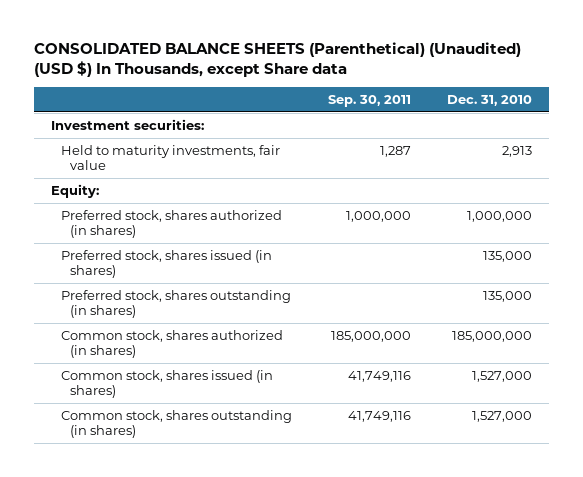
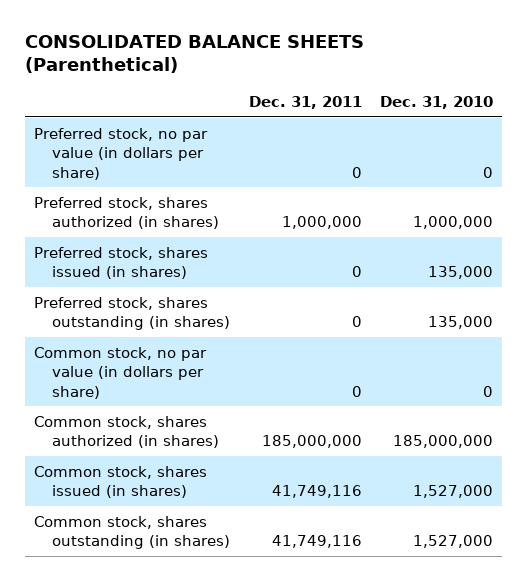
[33,41,521,78] CONSOLIDATED BALANCE SHEETS (Parenthetical) (Unaudited) (USD $) In Thousands, except Share data -> [24,35,364,74] CONSOLIDATED BALANCE SHEETS (Parenthetical)
[327,95,411,108] Sep. 30, 2011 -> none
none -> [248,96,362,110] Dec. 31, 2011
[51,118,205,130] Investment securities: -> none
[60,144,280,171] Held to maturity investments, fair value -> none
[51,183,100,198] Equity: -> none
none -> [33,127,208,180] Preferred stock, no par value (in dollars per share)
none -> [33,346,207,399] Common stock, no par value (in dollars per share)

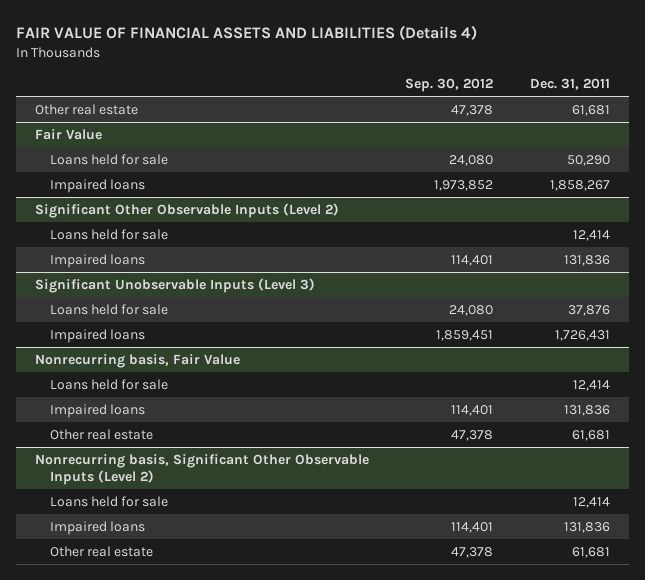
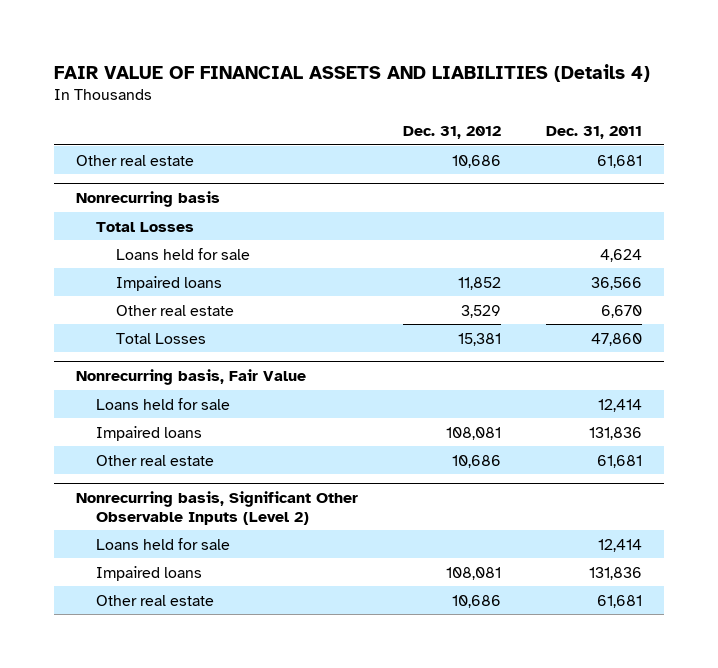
[405,78,494,93] Sep. 30, 2012 -> none
none -> [402,126,501,140] Dec. 31, 2012
[34,129,102,141] Fair Value -> none
[34,203,339,219] Significant Other Observable Inputs (Level 2) -> none
[50,229,169,241] Loans held for sale -> none
[50,254,146,269] Impaired loans -> none
[34,278,315,294] Significant Unobservable Inputs (Level 3) -> none
[50,304,169,316] Loans held for sale -> none
[50,329,146,344] Impaired loans -> none
none -> [76,191,221,208] Nonrecurring basis
none -> [95,221,194,232] Total Losses
[567,155,611,167] 50,290 -> [599,248,642,262] 4,624
[550,180,611,192] 1,858,267 -> [590,276,642,290] 36,566
none -> [115,304,234,316] Other real estate
none -> [115,332,206,344] Total Losses

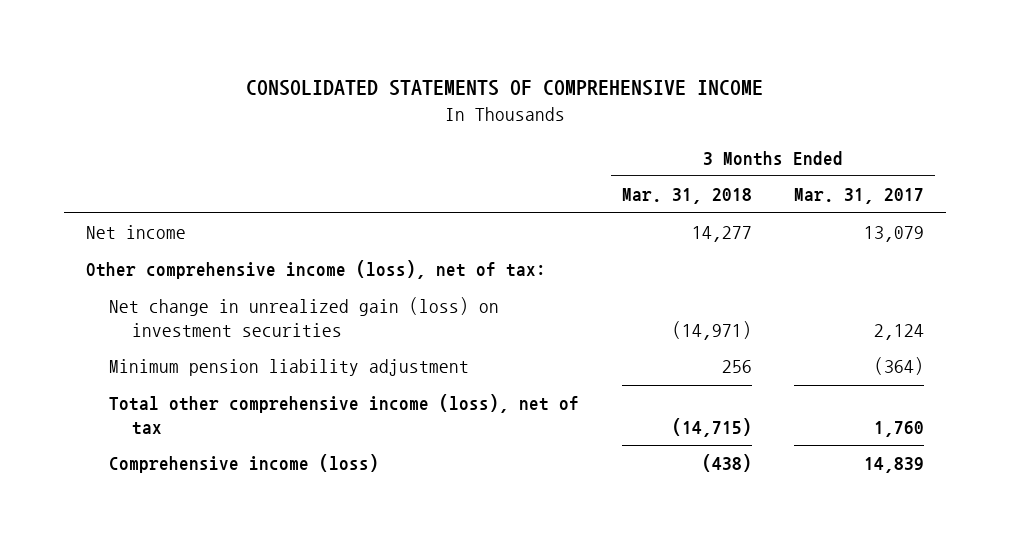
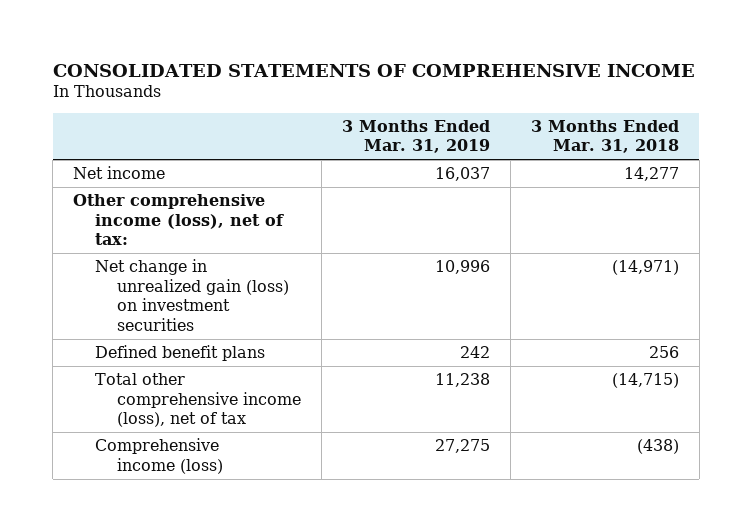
[794,188,925,205] Mar. 31, 2017 -> none
none -> [342,119,491,154] 3 Months Ended Mar. 31, 2019
[108,359,469,377] Minimum pension liability adjustment -> [95,345,266,362] Defined benefit plans

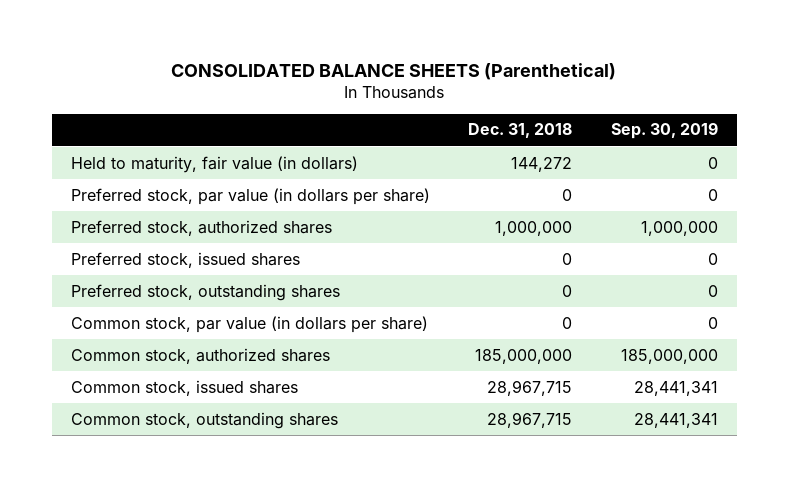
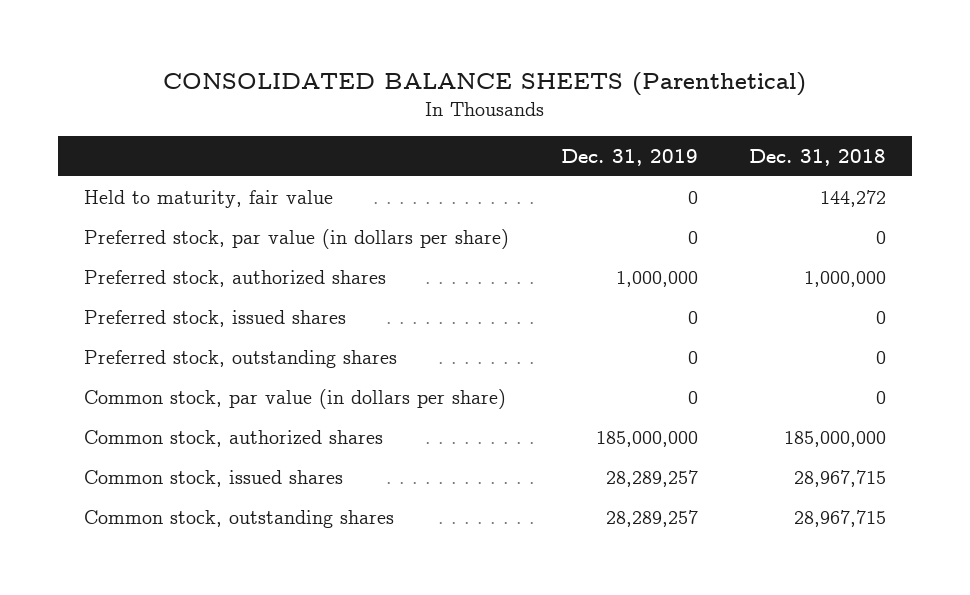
[610,122,718,140] Sep. 30, 2019 -> none
none -> [560,148,698,166] Dec. 31, 2019
[71,155,359,173] Held to maturity, fair value (in dollars) -> [83,189,333,208] Held to maturity, fair value

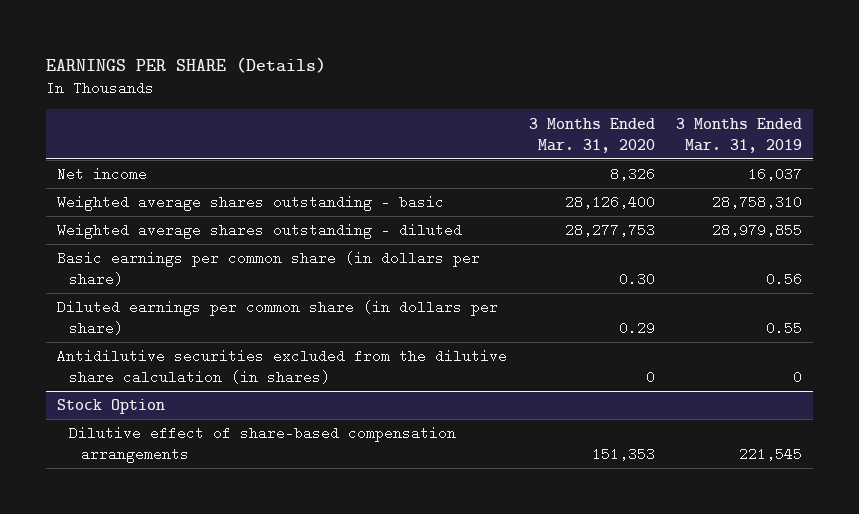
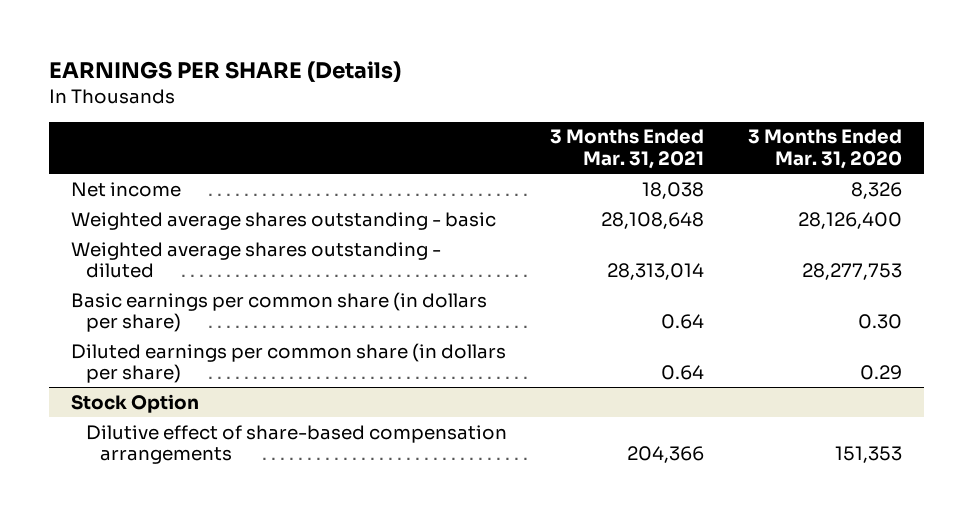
[676,117,803,153] 3 Months Ended Mar. 31, 2019 -> none
none -> [550,129,705,170] 3 Months Ended Mar. 31, 2021
[56,349,507,385] Antidilutive securities excluded from the dilutive share calculation (in shares) -> none

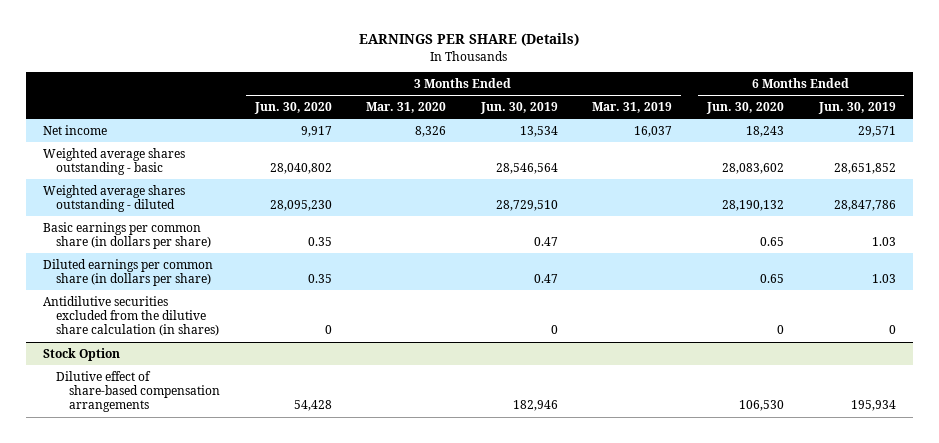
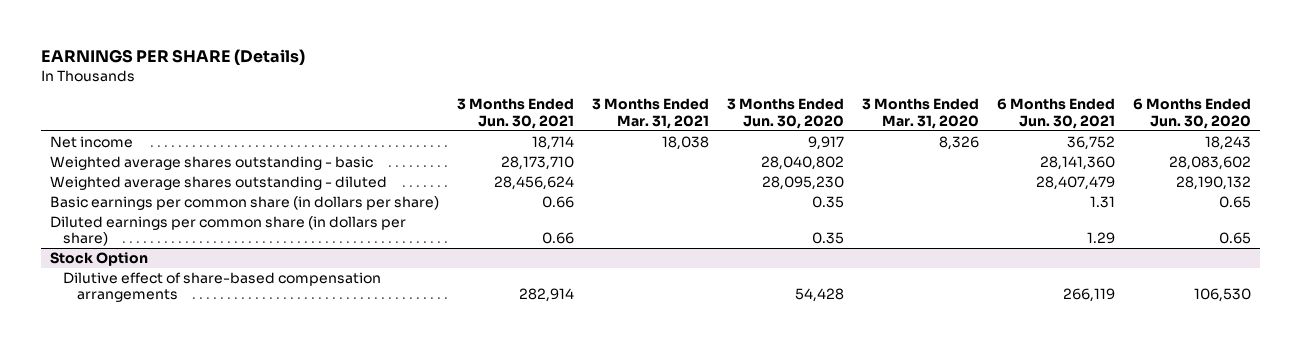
[479,101,558,114] Jun. 30, 2019 -> none
[592,101,673,113] Mar. 31, 2019 -> none
[817,101,896,114] Jun. 30, 2019 -> none
none -> [456,98,574,129] 3 Months Ended Jun. 30, 2021
none -> [591,98,709,129] 3 Months Ended Mar. 31, 2021
none -> [997,98,1116,129] 6 Months Ended Jun. 30, 2021
[43,295,220,337] Antidilutive securities excluded from the dilutive share calculation (in shares) -> none

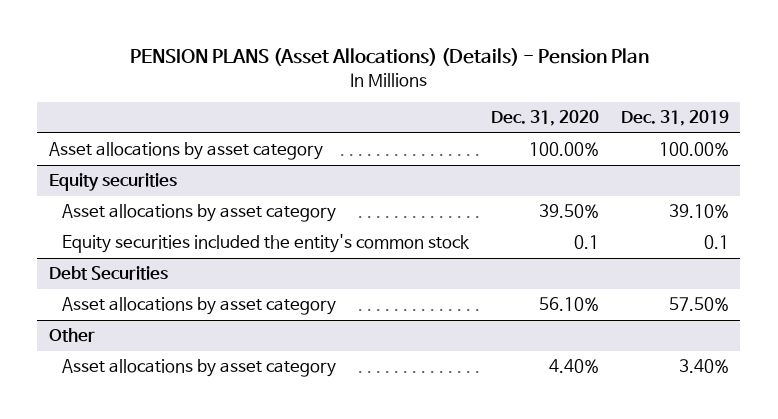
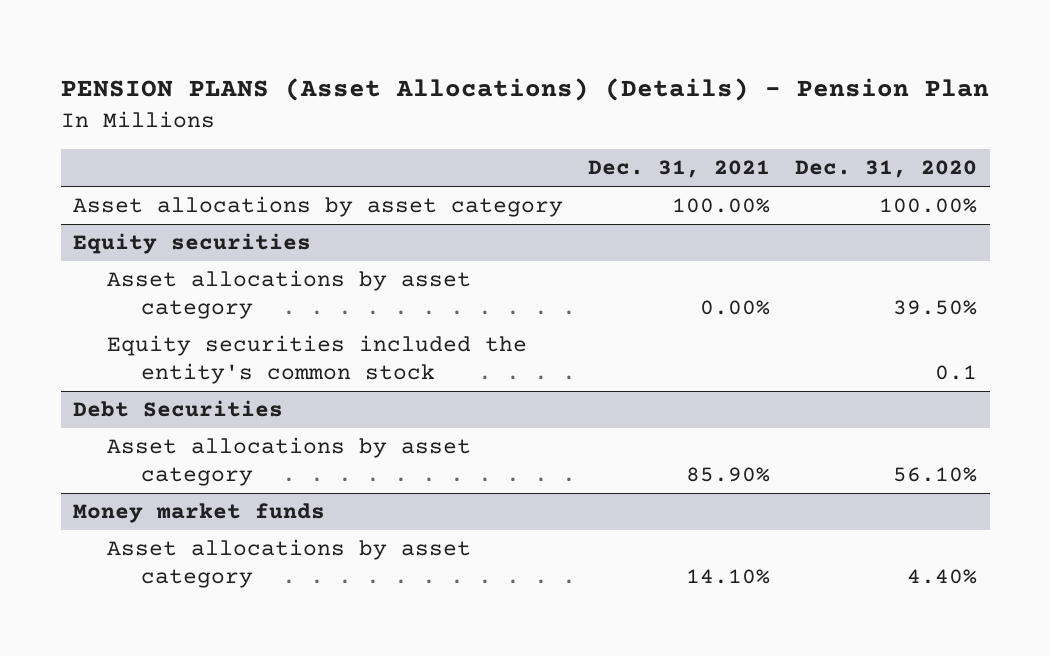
[621,110,730,127] Dec. 31, 2019 -> none
none -> [588,160,771,179] Dec. 31, 2021
[48,328,95,343] Other -> [73,503,326,524] Money market funds

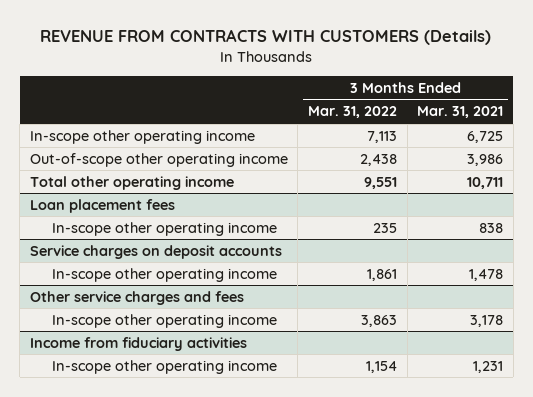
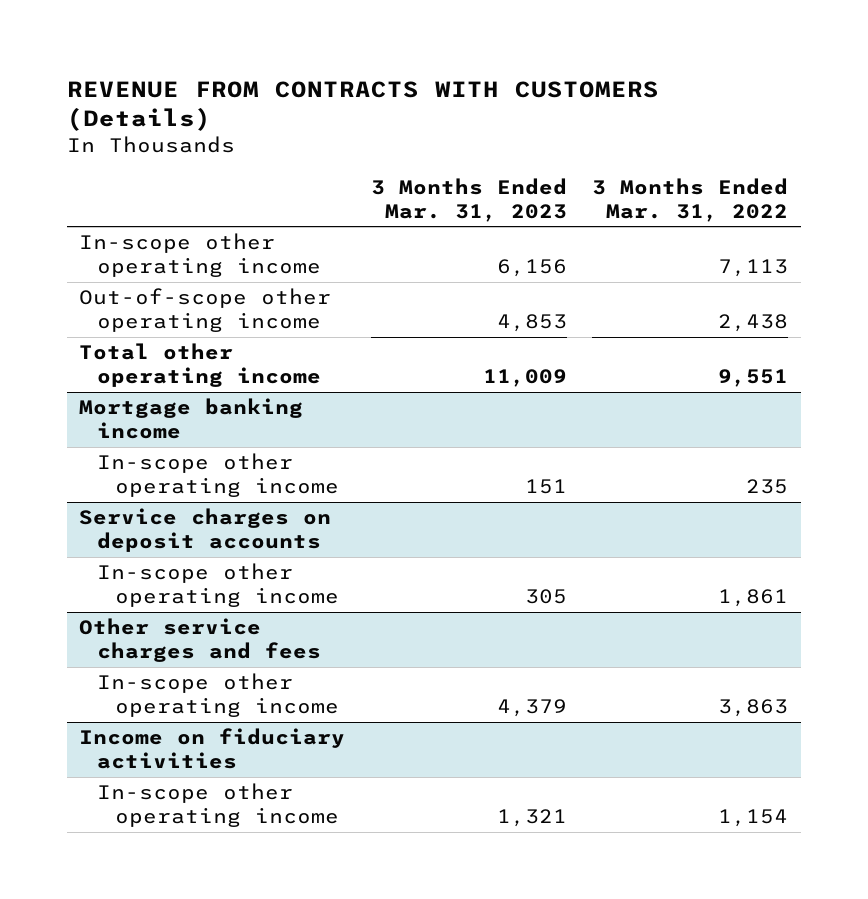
[417,106,504,119] Mar. 31, 2021 -> none
none -> [370,177,567,222] 3 Months Ended Mar. 31, 2023
[29,198,175,213] Loan placement fees -> [79,398,304,439] Mortgage banking income
[29,336,247,351] Income from fiduciary activities -> [79,728,346,769] Income on fiduciary activities

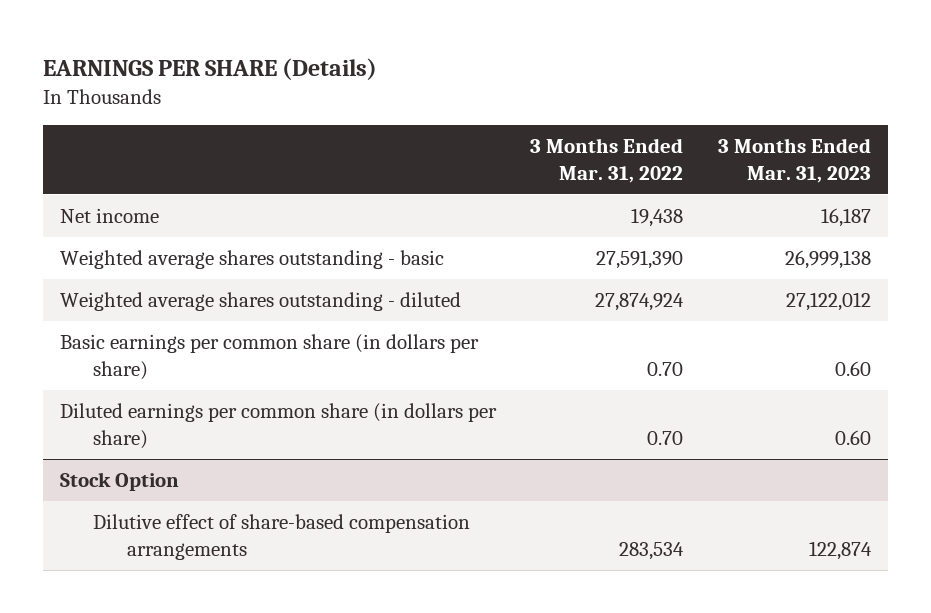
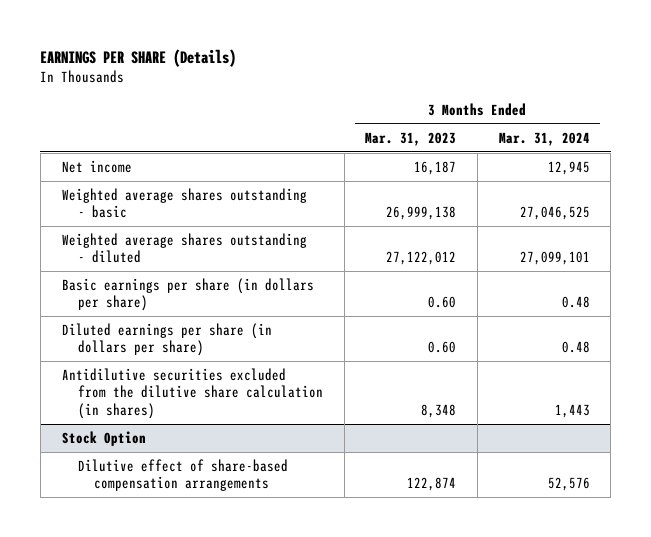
[530,138,684,184] 3 Months Ended Mar. 31, 2022 -> none
none -> [498,131,590,146] Mar. 31, 2024
[60,334,480,381] Basic earnings per common share (in dollars per share) -> [61,277,314,312] Basic earnings per share (in dollars per share)
[60,403,498,450] Diluted earnings per common share (in dollars per share) -> [61,322,272,357] Diluted earnings per share (in dollars per share)
none -> [61,367,324,419] Antidilutive securities excluded from the dilutive share calculation (in shares)

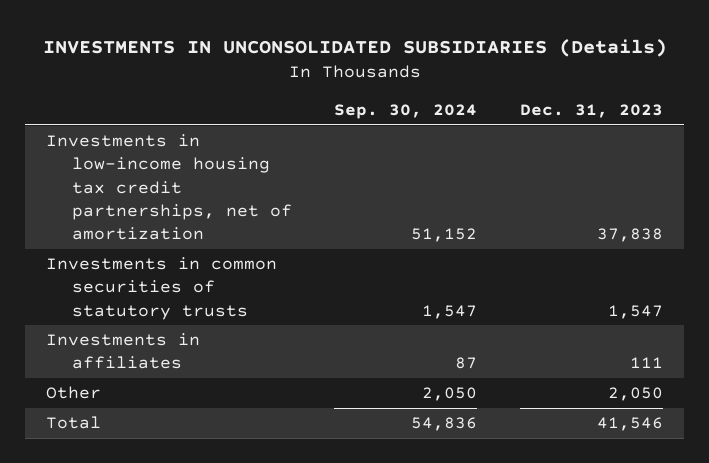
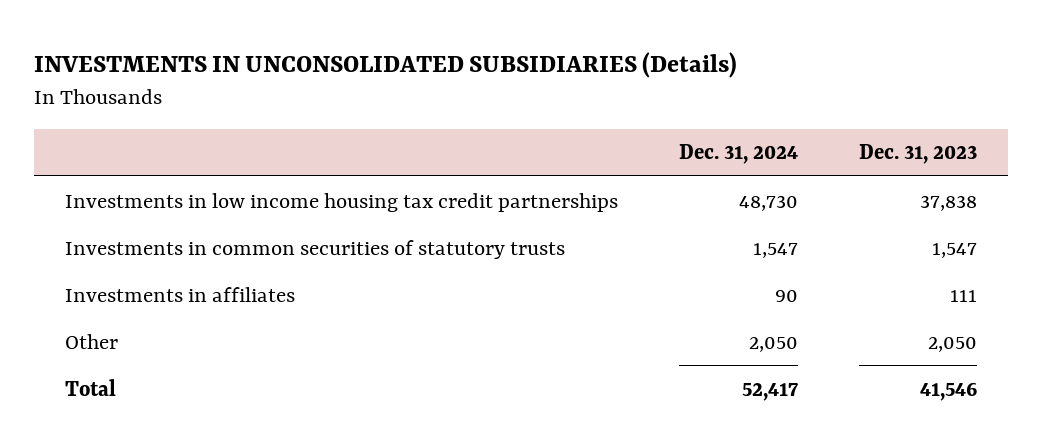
[334,104,478,120] Sep. 30, 2024 -> none
none -> [678,144,798,165] Dec. 31, 2024
[46,134,292,241] Investments in low-income housing tax credit partnerships, net of amortization -> [64,192,618,212] Investments in low income housing tax credit partnerships

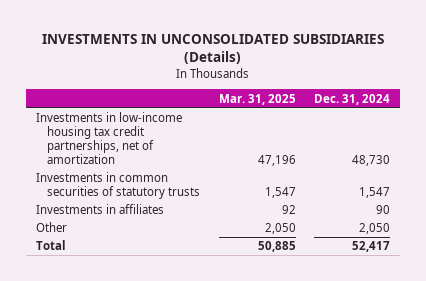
[859,144,978,165] Dec. 31, 2023 -> none
none -> [218,93,296,105] Mar. 31, 2025
[64,192,618,212] Investments in low income housing tax credit partnerships -> [35,112,182,165] Investments in low-income housing tax credit partnerships, net of amortization

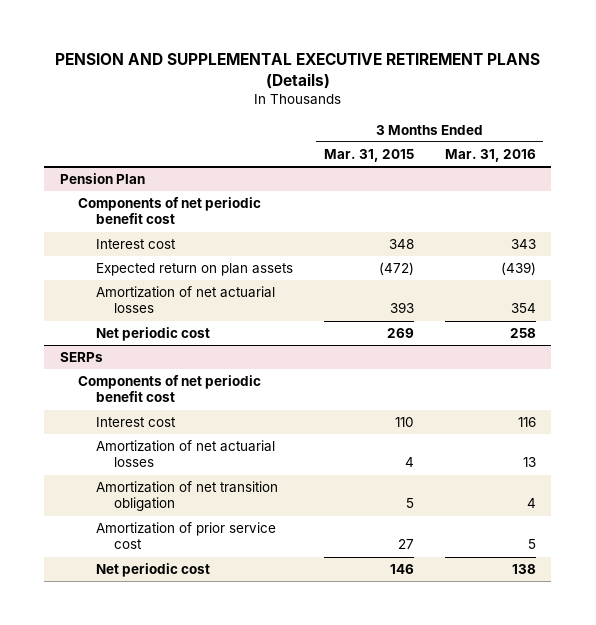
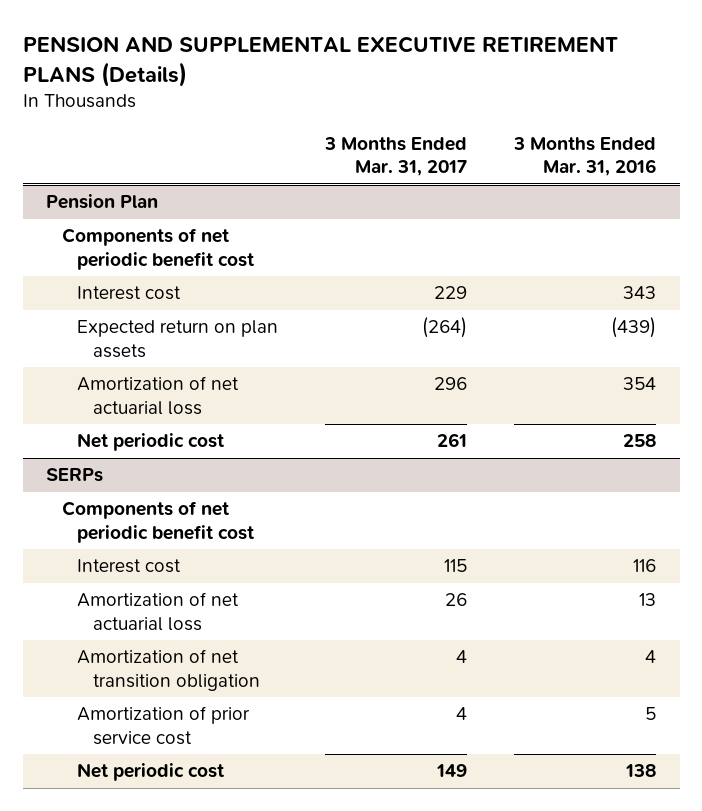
[323,148,414,162] Mar. 31, 2015 -> none
none -> [324,136,468,177] 3 Months Ended Mar. 31, 2017
[95,286,275,314] Amortization of net actuarial losses -> [77,376,240,415] Amortization of net actuarial loss
[95,440,275,468] Amortization of net actuarial losses -> [77,592,240,631] Amortization of net actuarial loss

